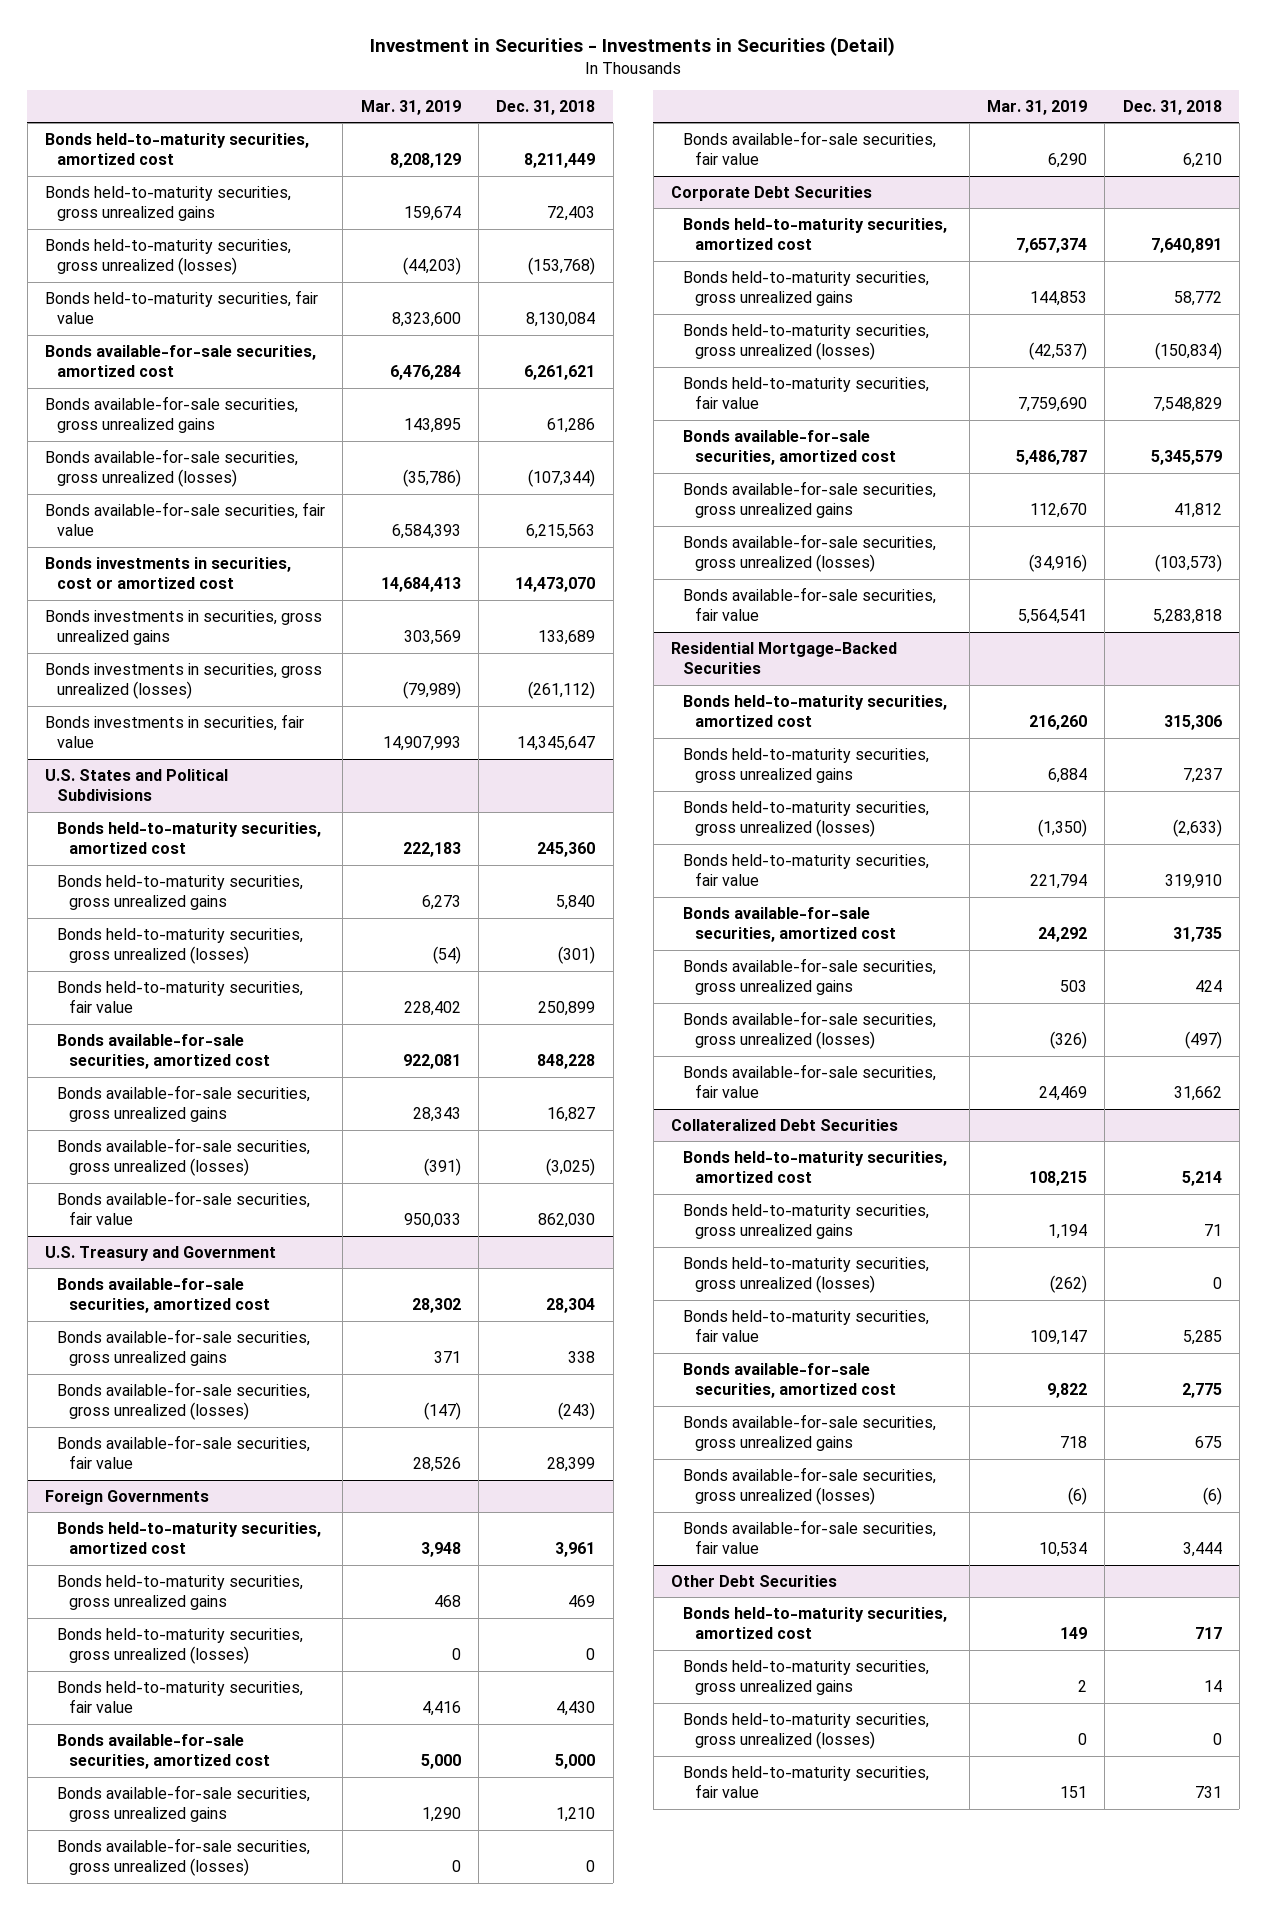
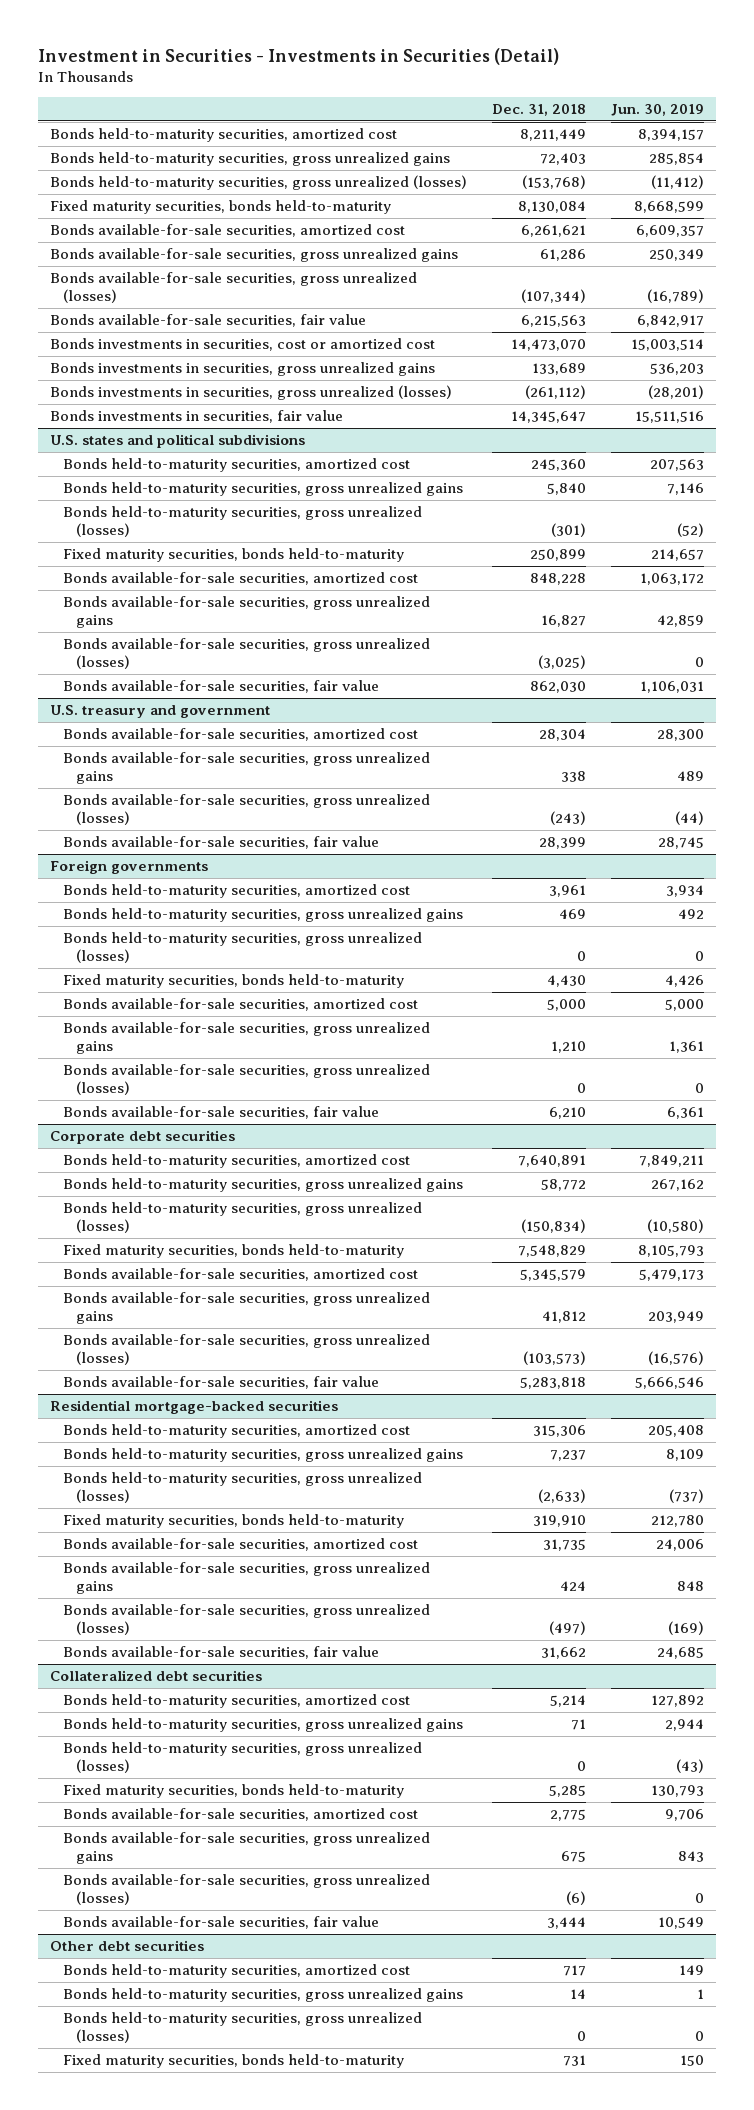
[360,99,461,115] Mar. 31, 2019 -> none
none -> [610,104,704,117] Jun. 30, 2019
[45,289,319,325] Bonds held-to-maturity securities, fair value -> [50,200,392,215] Fixed maturity securities, bonds held-to-maturity
[45,768,229,802] U.S. States and Political Subdivisions -> [50,434,306,449] U.S. states and political subdivisions
[57,980,304,1014] Bonds held-to-maturity securities, fair value -> [63,548,405,563] Fixed maturity securities, bonds held-to-maturity
[45,1245,277,1261] U.S. Treasury and Government -> [50,705,271,719] U.S. treasury and government
[45,1489,210,1505] Foreign Governments -> [50,860,209,875] Foreign governments
[57,1680,304,1714] Bonds held-to-maturity securities, fair value -> [63,974,405,989] Fixed maturity securities, bonds held-to-maturity
[671,185,873,201] Corporate Debt Securities -> [50,1130,236,1145] Corporate debt securities
[683,376,930,410] Bonds held-to-maturity securities, fair value -> [63,1244,405,1259] Fixed maturity securities, bonds held-to-maturity
[671,641,898,675] Residential Mortgage-Backed Securities -> [50,1400,339,1415] Residential mortgage-backed securities
[683,853,930,887] Bonds held-to-maturity securities, fair value -> [63,1514,405,1529] Fixed maturity securities, bonds held-to-maturity
[671,1118,899,1131] Collateralized Debt Securities -> [50,1670,263,1682] Collateralized debt securities
[683,1309,930,1343] Bonds held-to-maturity securities, fair value -> [63,1784,405,1799] Fixed maturity securities, bonds held-to-maturity
[671,1574,838,1587] Other Debt Securities -> [50,1940,205,1952] Other debt securities
[683,1765,930,1799] Bonds held-to-maturity securities, fair value -> [63,2054,405,2069] Fixed maturity securities, bonds held-to-maturity

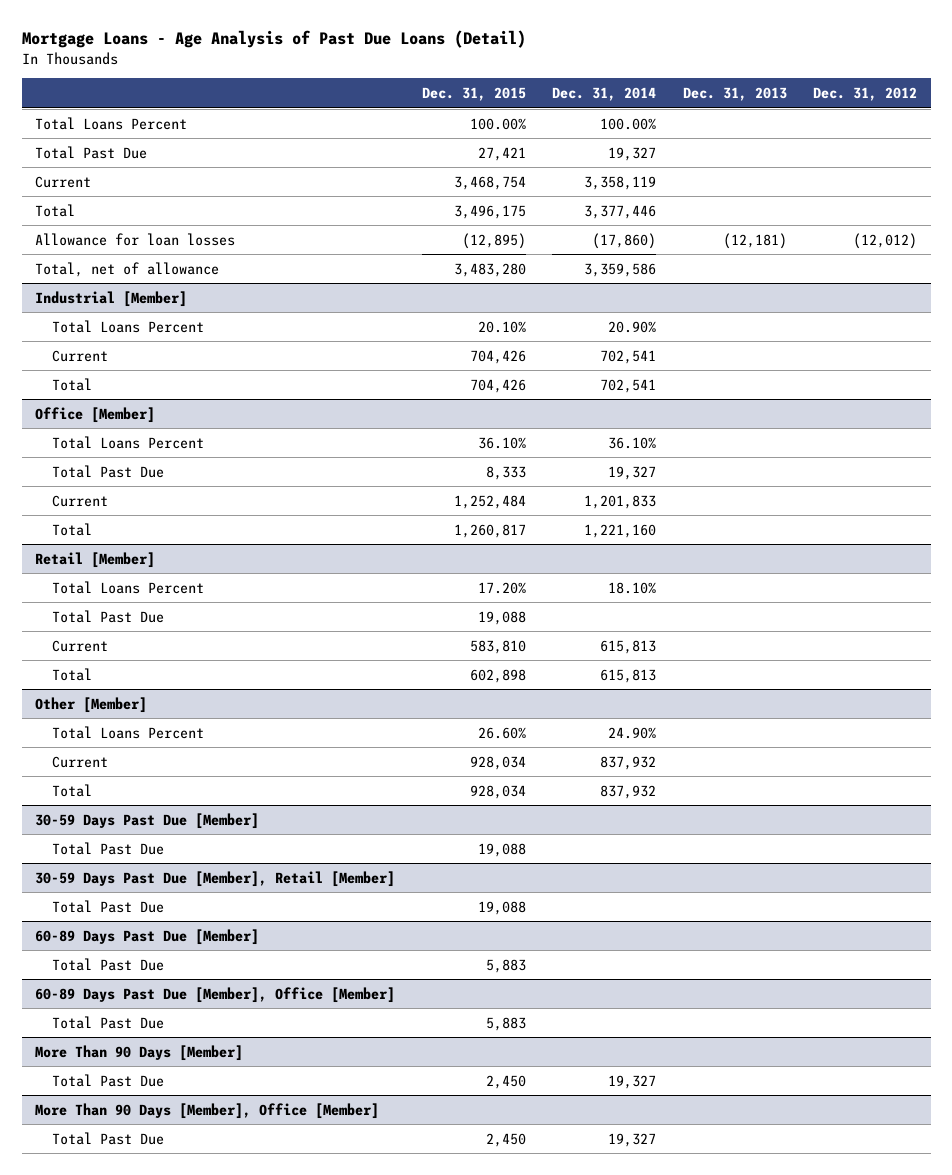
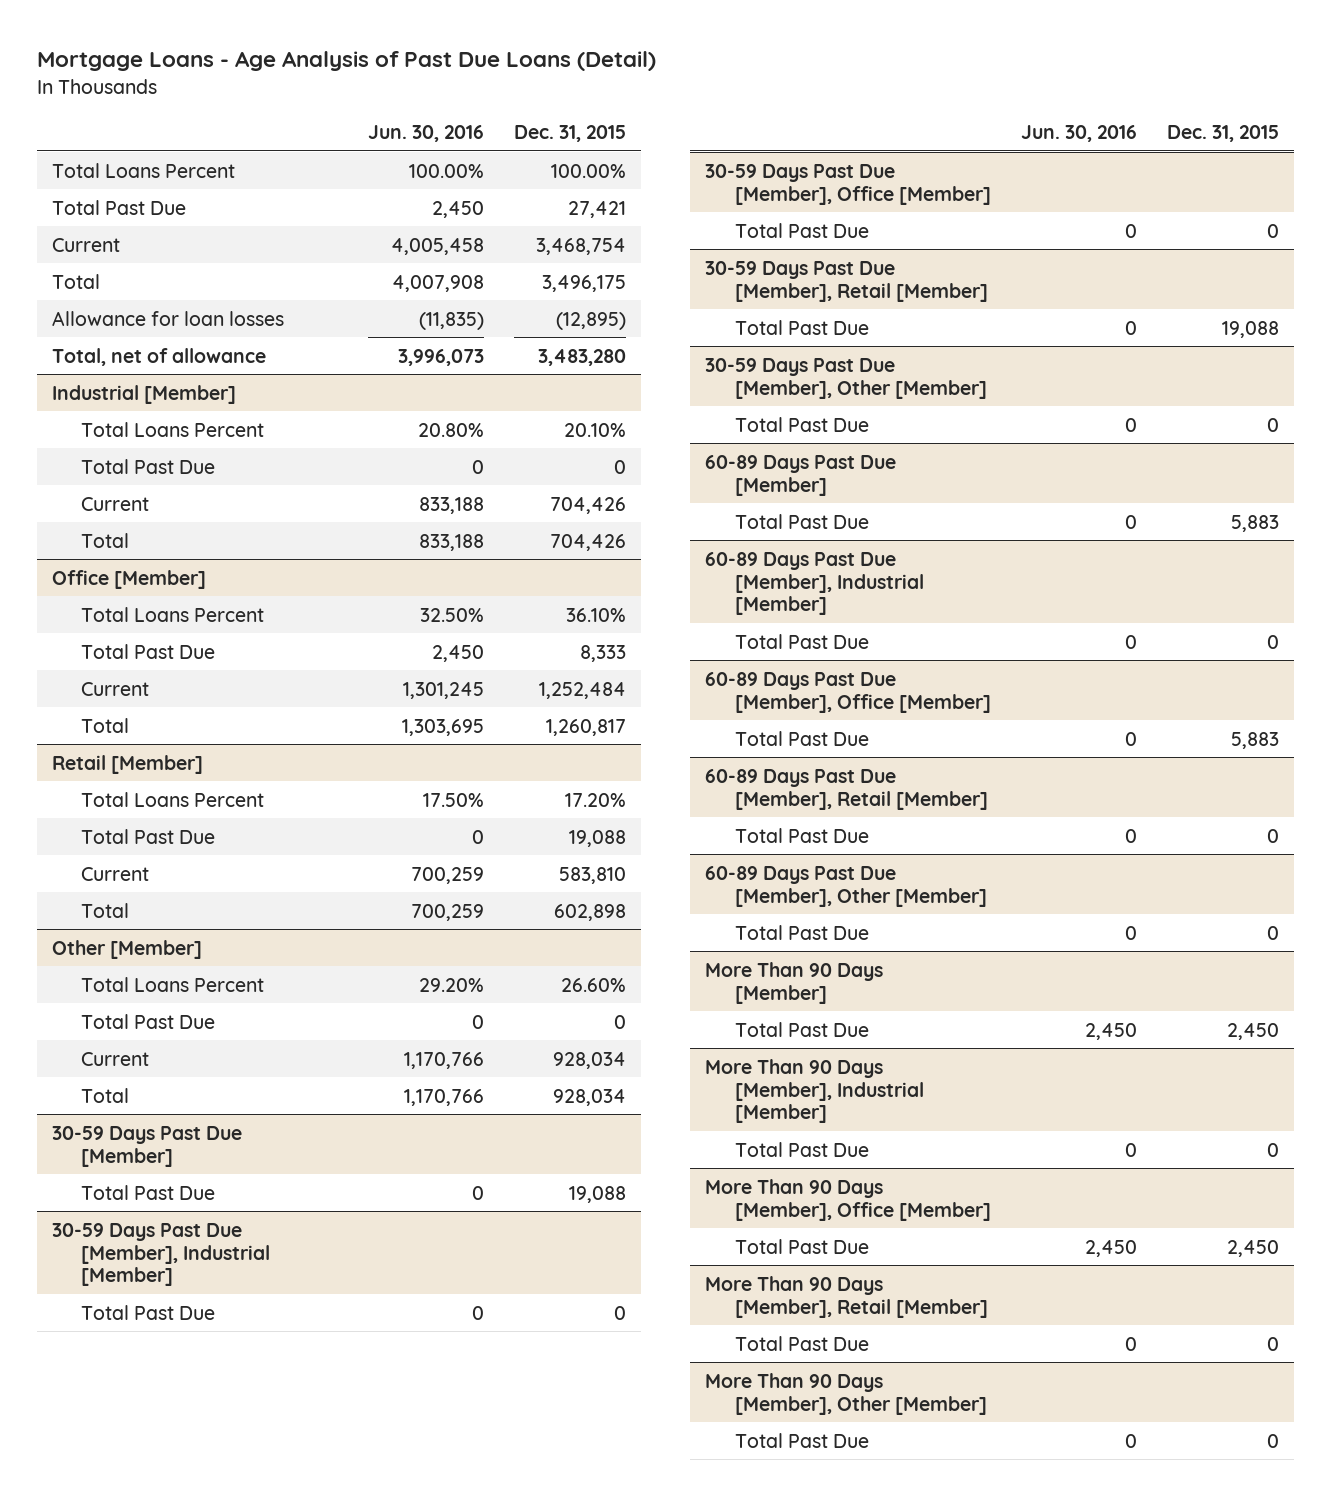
[552,87,657,102] Dec. 31, 2014 -> none
[682,87,787,102] Dec. 31, 2013 -> none
[813,87,918,102] Dec. 31, 2012 -> none
none -> [367,124,484,142] Jun. 30, 2016
none -> [81,458,216,474] Total Past Due
none -> [81,1013,216,1029] Total Past Due
none -> [51,1222,271,1287] 30-59 Days Past Due [Member], Industrial [Member]
none -> [81,1304,216,1320] Total Past Due
none -> [705,163,991,205] 30-59 Days Past Due [Member], Office [Member]
none -> [734,222,869,238] Total Past Due
none -> [705,357,987,399] 30-59 Days Past Due [Member], Other [Member]
none -> [734,416,869,432] Total Past Due
none -> [705,551,924,616] 60-89 Days Past Due [Member], Industrial [Member]
none -> [734,633,869,649] Total Past Due
none -> [705,768,988,810] 60-89 Days Past Due [Member], Retail [Member]
none -> [734,827,869,843] Total Past Due
none -> [705,865,987,907] 60-89 Days Past Due [Member], Other [Member]
none -> [734,924,869,940] Total Past Due
none -> [705,1058,924,1124] More Than 90 Days [Member], Industrial [Member]
none -> [734,1141,869,1157] Total Past Due
none -> [705,1275,988,1318] More Than 90 Days [Member], Retail [Member]
none -> [734,1335,869,1351] Total Past Due
none -> [705,1372,987,1415] More Than 90 Days [Member], Other [Member]
none -> [734,1432,869,1448] Total Past Due

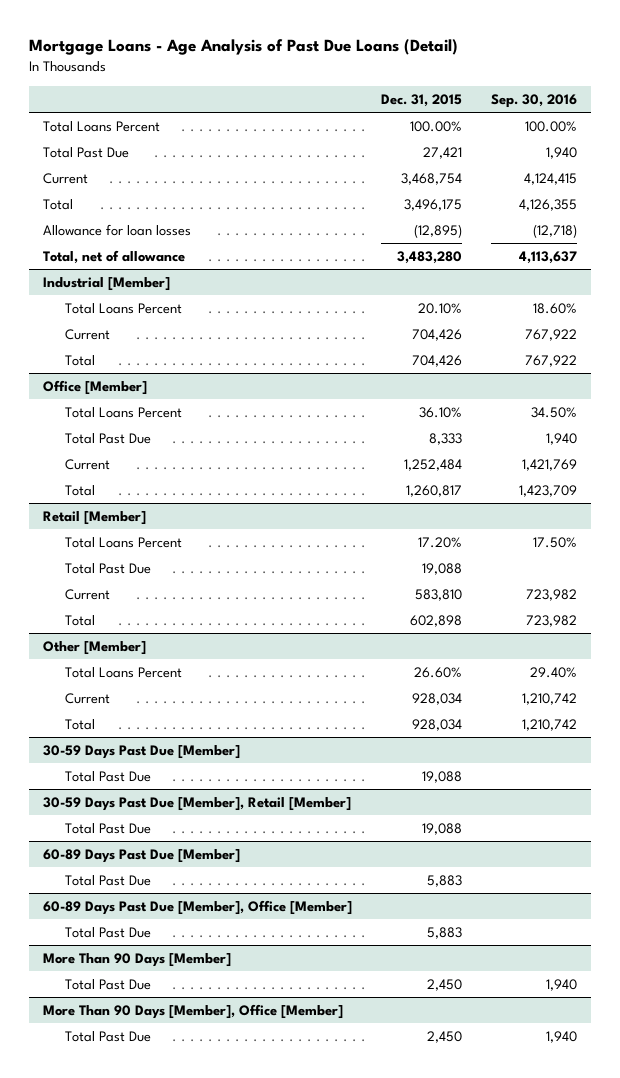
[367,124,484,142] Jun. 30, 2016 -> none
none -> [490,93,577,108] Sep. 30, 2016
[81,458,216,474] Total Past Due -> none
[81,1013,216,1029] Total Past Due -> none
[51,1222,271,1287] 30-59 Days Past Due [Member], Industrial [Member] -> none
[81,1304,216,1320] Total Past Due -> none
[705,163,991,205] 30-59 Days Past Due [Member], Office [Member] -> none
[734,222,869,238] Total Past Due -> none
[705,357,987,399] 30-59 Days Past Due [Member], Other [Member] -> none
[734,416,869,432] Total Past Due -> none
[705,551,924,616] 60-89 Days Past Due [Member], Industrial [Member] -> none
[734,633,869,649] Total Past Due -> none
[705,768,988,810] 60-89 Days Past Due [Member], Retail [Member] -> none
[734,827,869,843] Total Past Due -> none
[705,865,987,907] 60-89 Days Past Due [Member], Other [Member] -> none
[734,924,869,940] Total Past Due -> none
[705,1058,924,1124] More Than 90 Days [Member], Industrial [Member] -> none
[734,1141,869,1157] Total Past Due -> none
[705,1275,988,1318] More Than 90 Days [Member], Retail [Member] -> none
[734,1335,869,1351] Total Past Due -> none
[705,1372,987,1415] More Than 90 Days [Member], Other [Member] -> none
[734,1432,869,1448] Total Past Due -> none

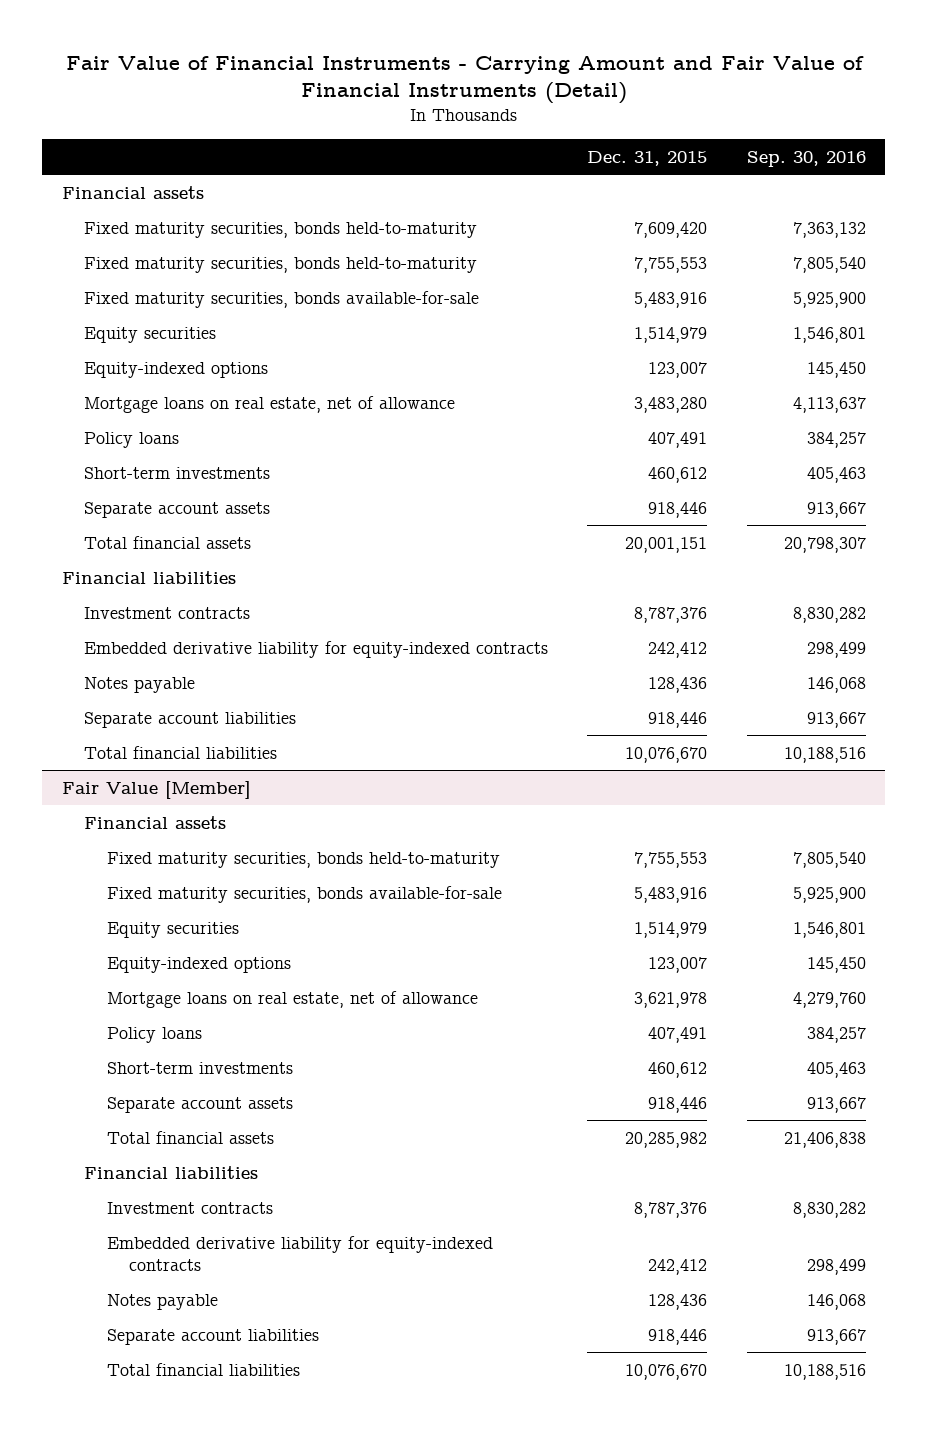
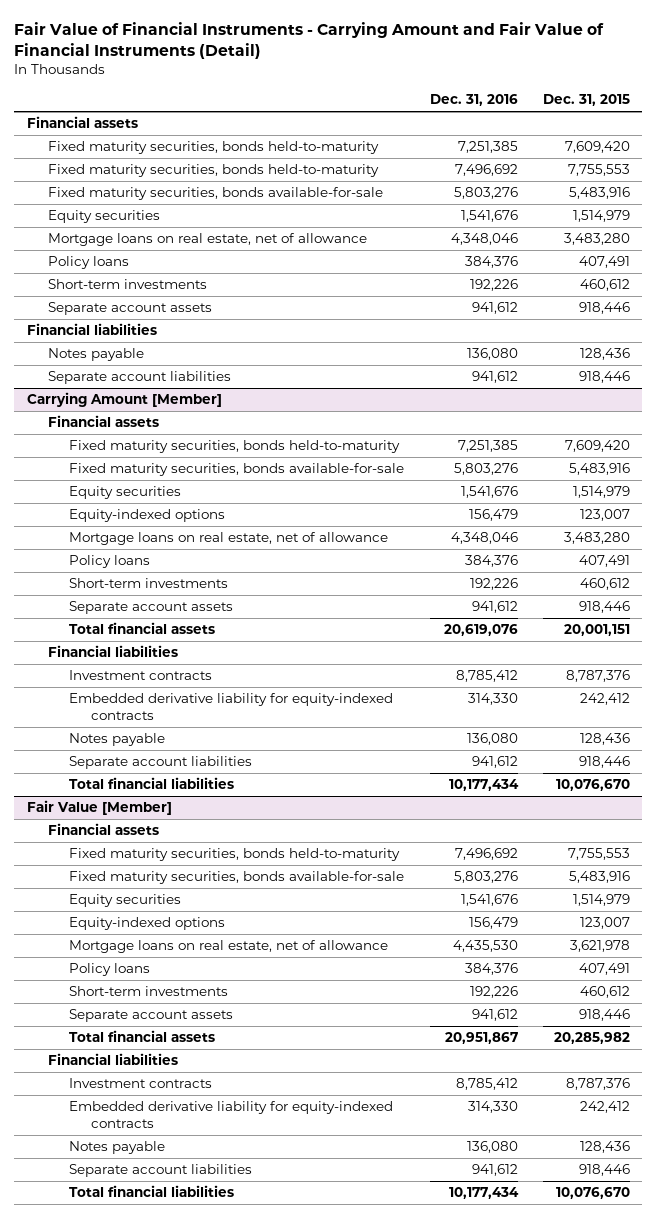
[746,150,866,167] Sep. 30, 2016 -> none
none -> [429,94,518,107] Dec. 31, 2016
none -> [47,233,367,247] Mortgage loans on real estate, net of allowance
none -> [47,256,129,270] Policy loans
none -> [47,279,207,290] Short-term investments
none -> [47,302,212,316] Separate account assets
none -> [26,323,157,336] Financial liabilities
none -> [47,348,144,362] Notes payable
none -> [47,371,231,385] Separate account liabilities
none -> [26,392,222,408] Carrying Amount [Member]
none -> [47,415,159,428] Financial assets
none -> [69,440,401,454] Fixed maturity securities, bonds held-to-maturity
none -> [69,463,405,477] Fixed maturity securities, bonds available-for-sale
none -> [69,486,182,500] Equity securities

